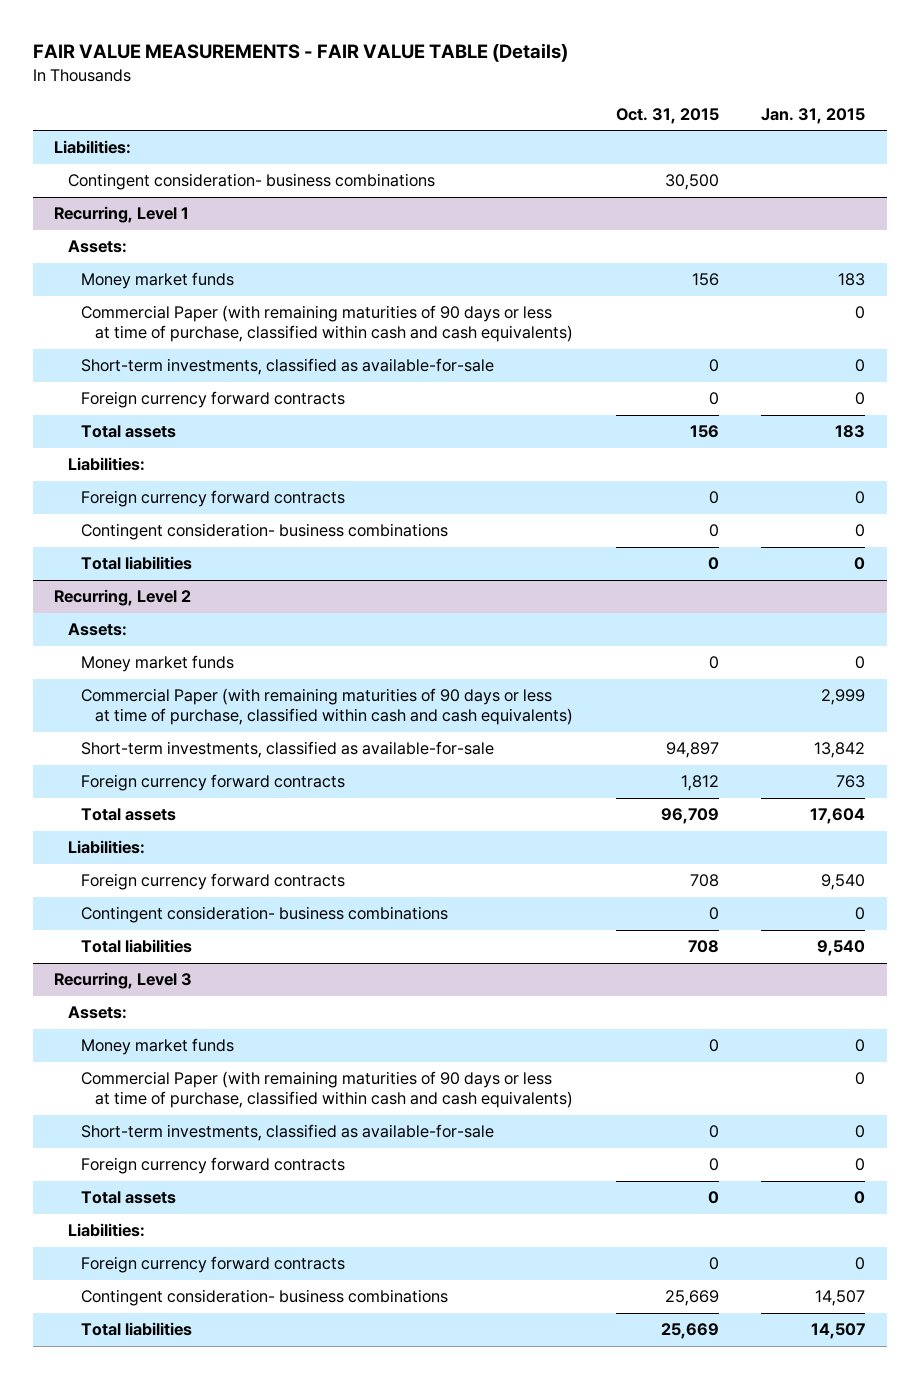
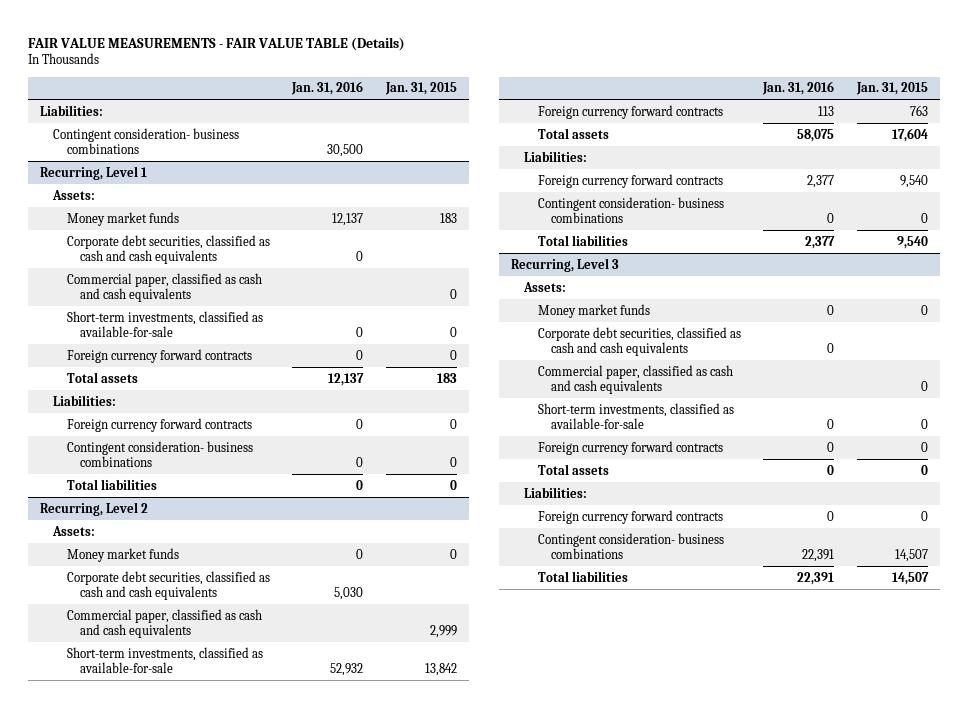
[615,107,719,124] Oct. 31, 2015 -> none
none -> [291,81,364,96] Jan. 31, 2016
none -> [66,234,270,264] Corporate debt securities, classified as cash and cash equivalents
[81,305,573,343] Commercial Paper (with remaining maturities of 90 days or less at time of purchase, classified within cash and cash equivalents) -> [66,272,262,302] Commercial paper, classified as cash and cash equivalents
none -> [66,570,270,600] Corporate debt securities, classified as cash and cash equivalents
[81,688,573,726] Commercial Paper (with remaining maturities of 90 days or less at time of purchase, classified within cash and cash equivalents) -> [66,608,262,638] Commercial paper, classified as cash and cash equivalents
none -> [537,326,741,356] Corporate debt securities, classified as cash and cash equivalents
[81,1071,573,1109] Commercial Paper (with remaining maturities of 90 days or less at time of purchase, classified within cash and cash equivalents) -> [537,364,733,394] Commercial paper, classified as cash and cash equivalents

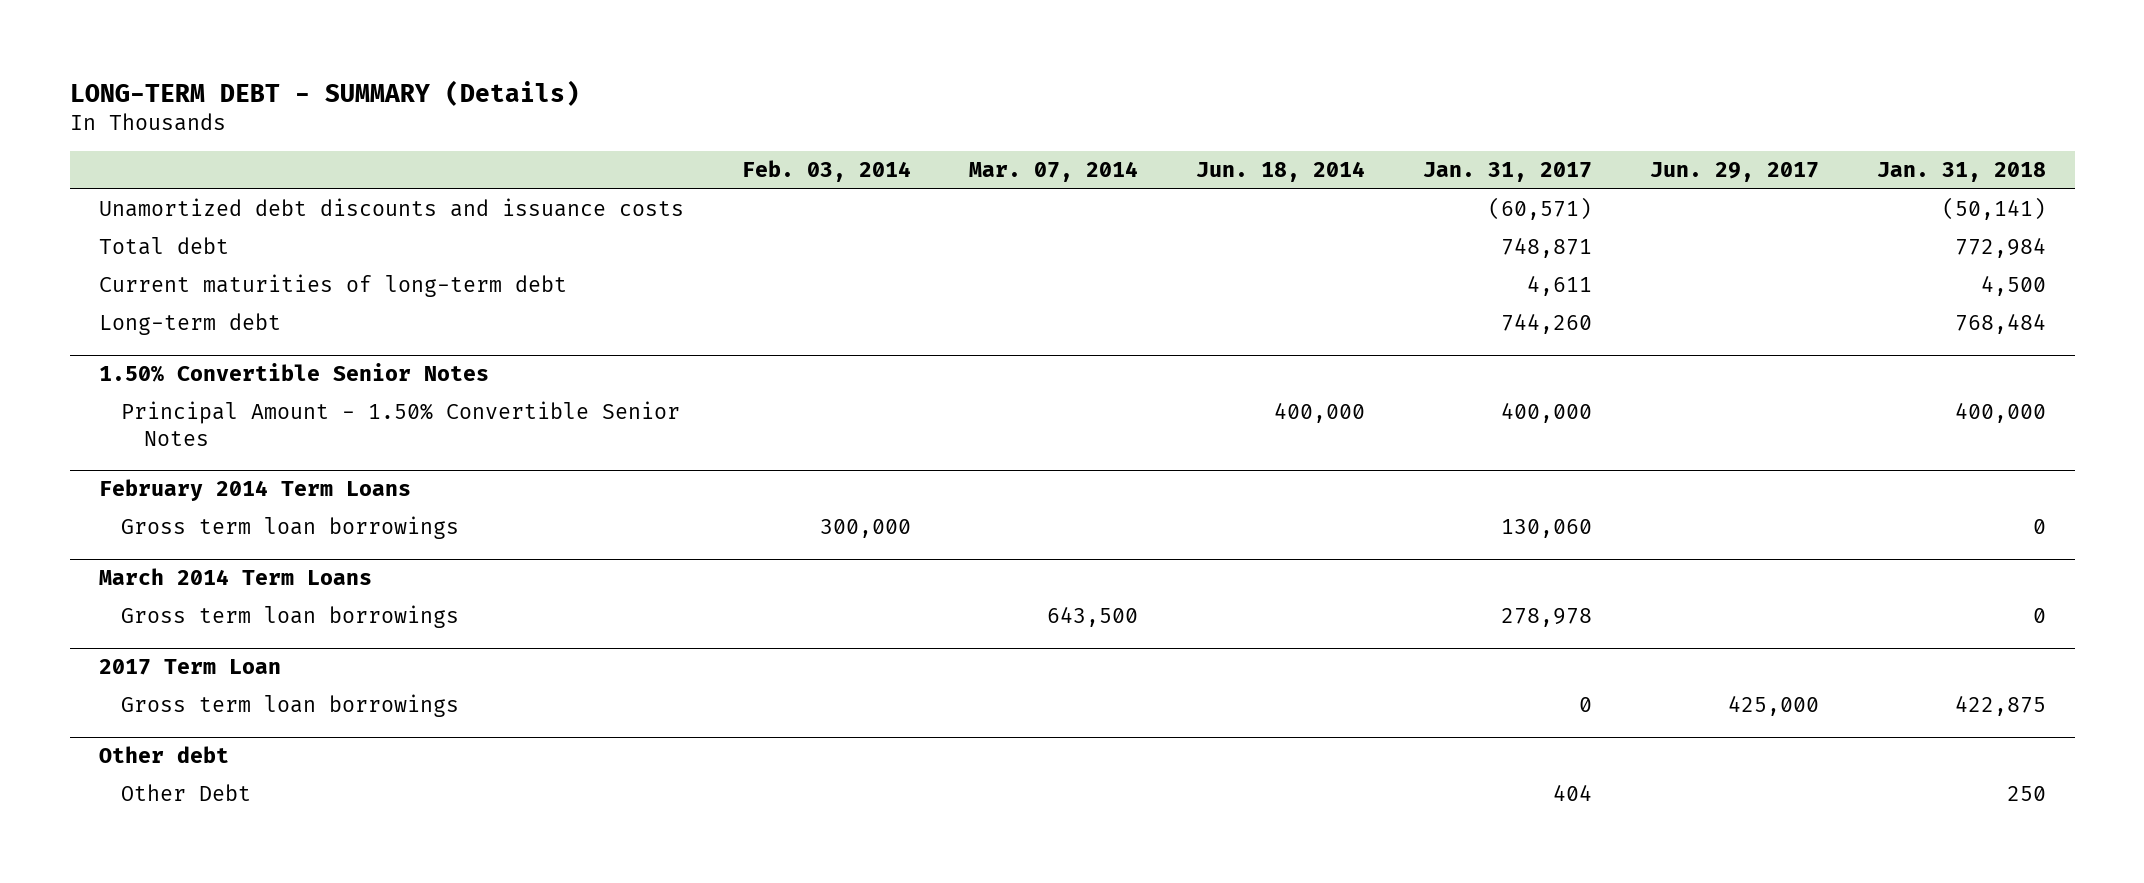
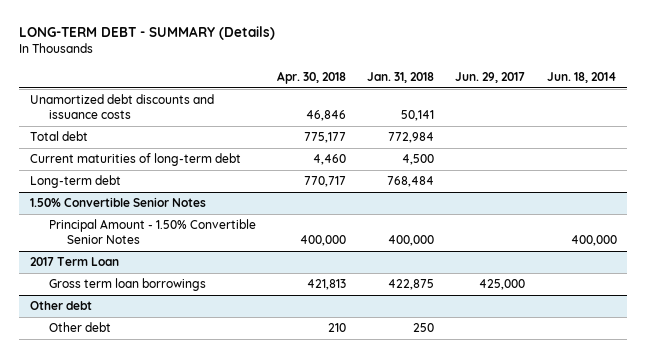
[741,159,911,182] Feb. 03, 2014 -> none
[968,160,1138,182] Mar. 07, 2014 -> none
[1422,161,1592,182] Jan. 31, 2017 -> none
none -> [276,70,346,84] Apr. 30, 2018
[1941,197,2046,221] (50,141) -> [401,110,435,122] 50,141
[98,479,411,502] February 2014 Term Loans -> none
[121,516,460,540] Gross term loan borrowings -> none
[98,568,372,586] March 2014 Term Loans -> none
[121,605,460,629] Gross term loan borrowings -> none
[121,784,252,802] Other Debt -> [48,322,111,333] Other debt

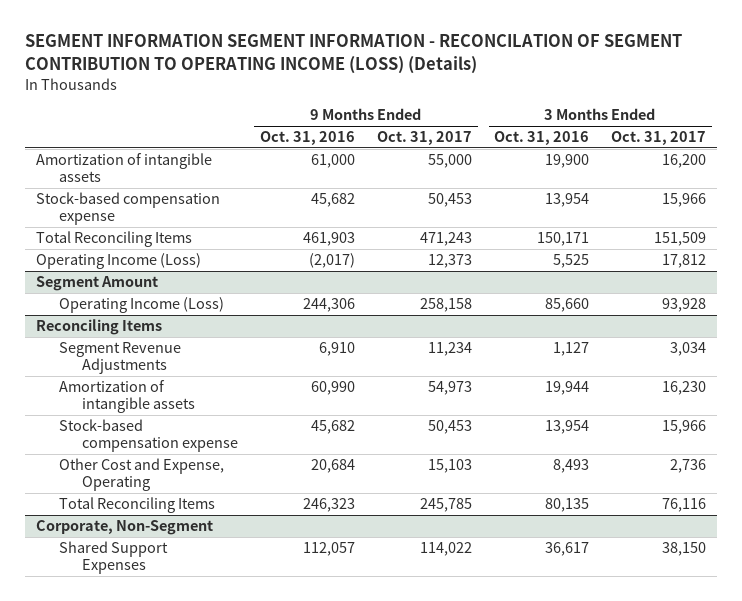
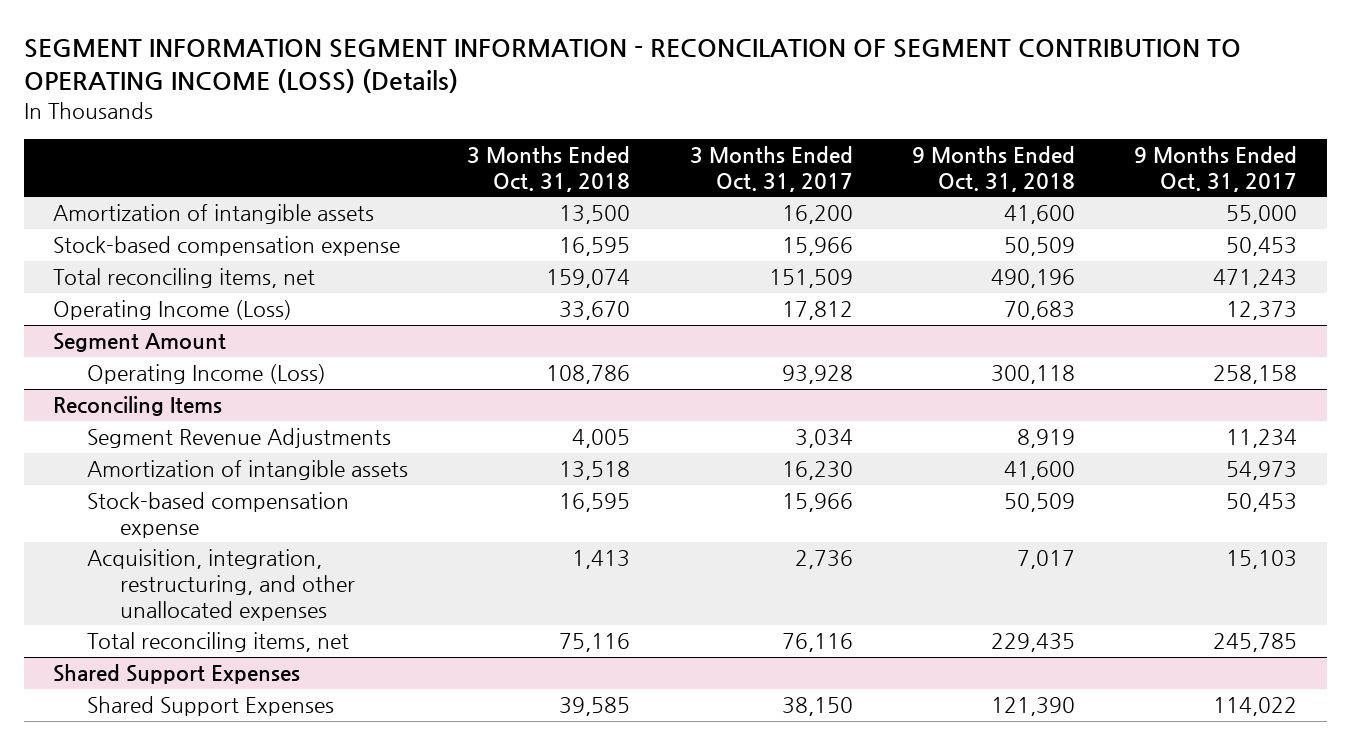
[259,131,355,146] Oct. 31, 2016 -> none
[494,131,590,146] Oct. 31, 2016 -> none
none -> [467,145,631,192] 3 Months Ended Oct. 31, 2018
none -> [912,145,1076,192] 9 Months Ended Oct. 31, 2018
[35,231,192,248] Total Reconciling Items -> [53,268,316,289] Total reconciling items, net
[58,458,224,492] Other Cost and Expense, Operating -> [86,549,356,621] Acquisition, integration, restructuring, and other unallocated expenses
[58,497,215,514] Total Reconciling Items -> [86,632,349,653] Total reconciling items, net
[35,520,213,536] Corporate, Non-Segment -> [53,664,301,685] Shared Support Expenses

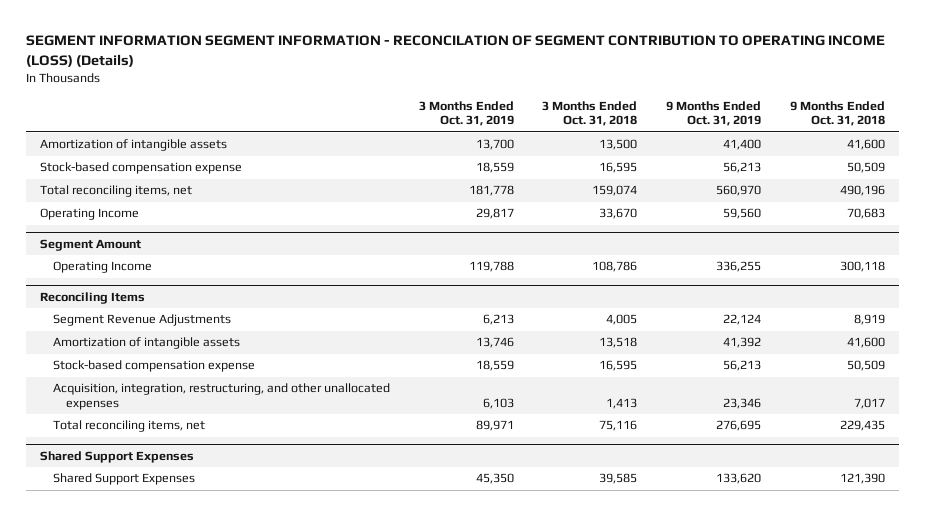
[689,145,853,192] 3 Months Ended Oct. 31, 2017 -> none
[1134,145,1298,192] 9 Months Ended Oct. 31, 2017 -> none
none -> [418,100,514,127] 3 Months Ended Oct. 31, 2019
none -> [666,100,762,127] 9 Months Ended Oct. 31, 2019
[53,300,293,321] Operating Income (Loss) -> [40,208,140,221] Operating Income
[86,364,326,385] Operating Income (Loss) -> [53,261,153,274] Operating Income

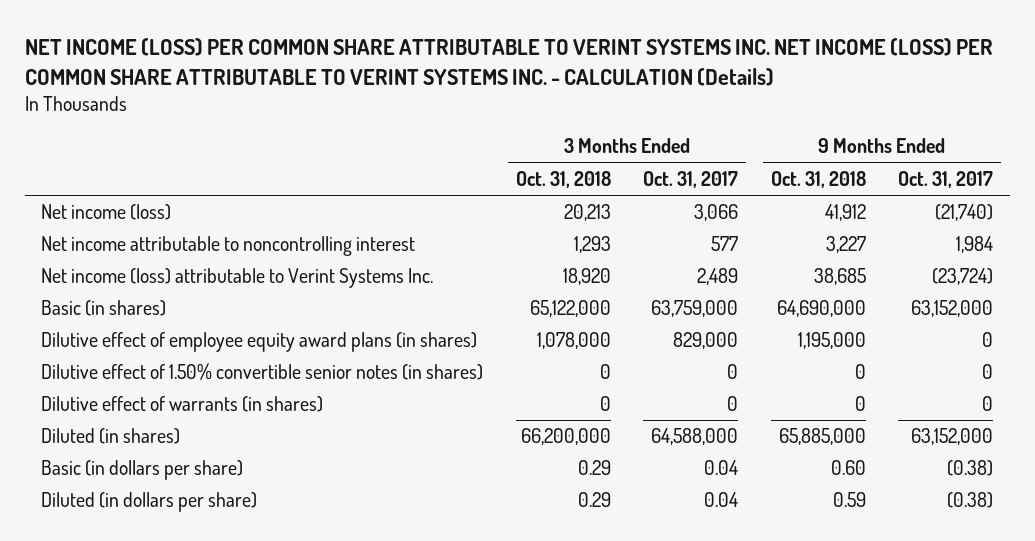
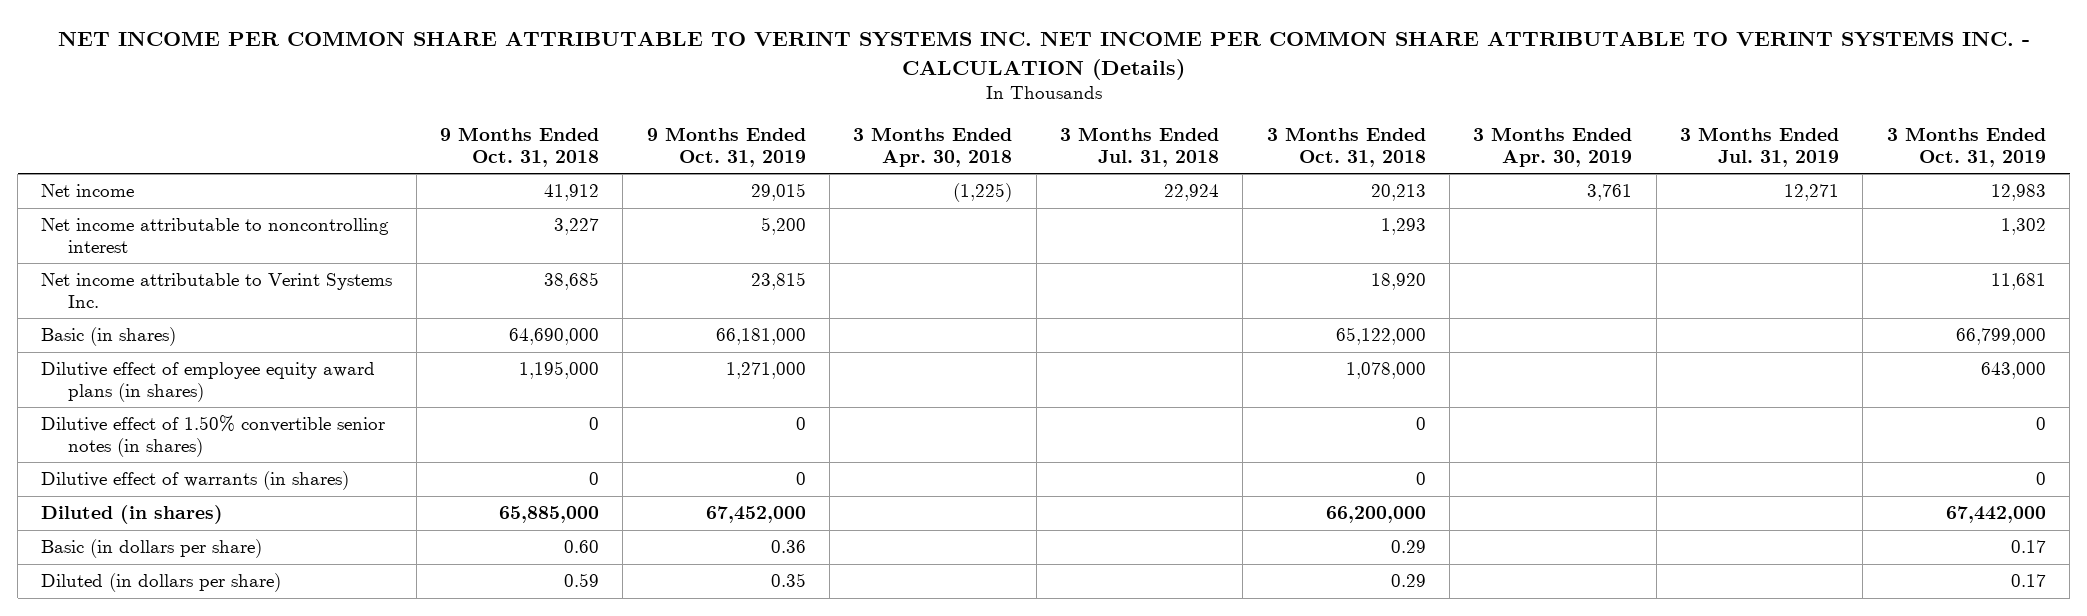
[25,38,994,86] NET INCOME (LOSS) PER COMMON SHARE ATTRIBUTABLE TO VERINT SYSTEMS INC. NET INCOME (LOSS) PER COMMON SHARE ATTRIBUTABLE TO VERINT SYSTEMS INC. - CALCULATION (Details) -> [57,31,2030,80] NET INCOME PER COMMON SHARE ATTRIBUTABLE TO VERINT SYSTEMS INC. NET INCOME PER COMMON SHARE ATTRIBUTABLE TO VERINT SYSTEMS INC. - CALCULATION (Details)
[643,170,739,188] Oct. 31, 2017 -> none
[898,170,994,188] Oct. 31, 2017 -> none
none -> [646,127,806,167] 9 Months Ended Oct. 31, 2019
none -> [853,127,1013,167] 3 Months Ended Apr. 30, 2018
none -> [1060,127,1220,167] 3 Months Ended Jul. 31, 2018
none -> [1473,127,1633,167] 3 Months Ended Apr. 30, 2019
none -> [1680,127,1840,167] 3 Months Ended Jul. 31, 2019
none -> [1886,127,2046,167] 3 Months Ended Oct. 31, 2019
[41,204,172,221] Net income (loss) -> [41,184,135,198] Net income
[41,268,434,289] Net income (loss) attributable to Verint Systems Inc. -> [41,273,393,308] Net income attributable to Verint Systems Inc.

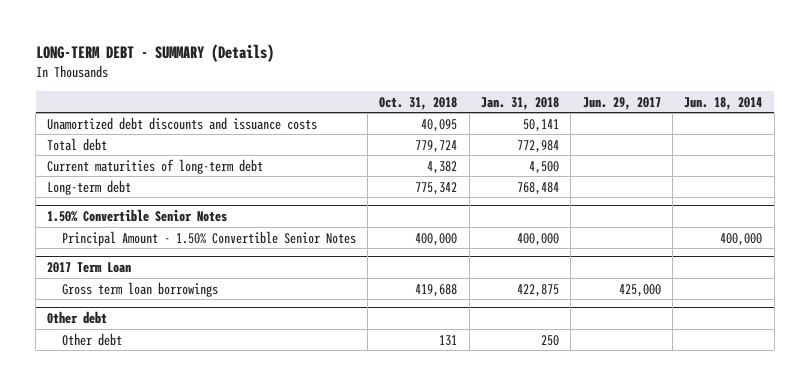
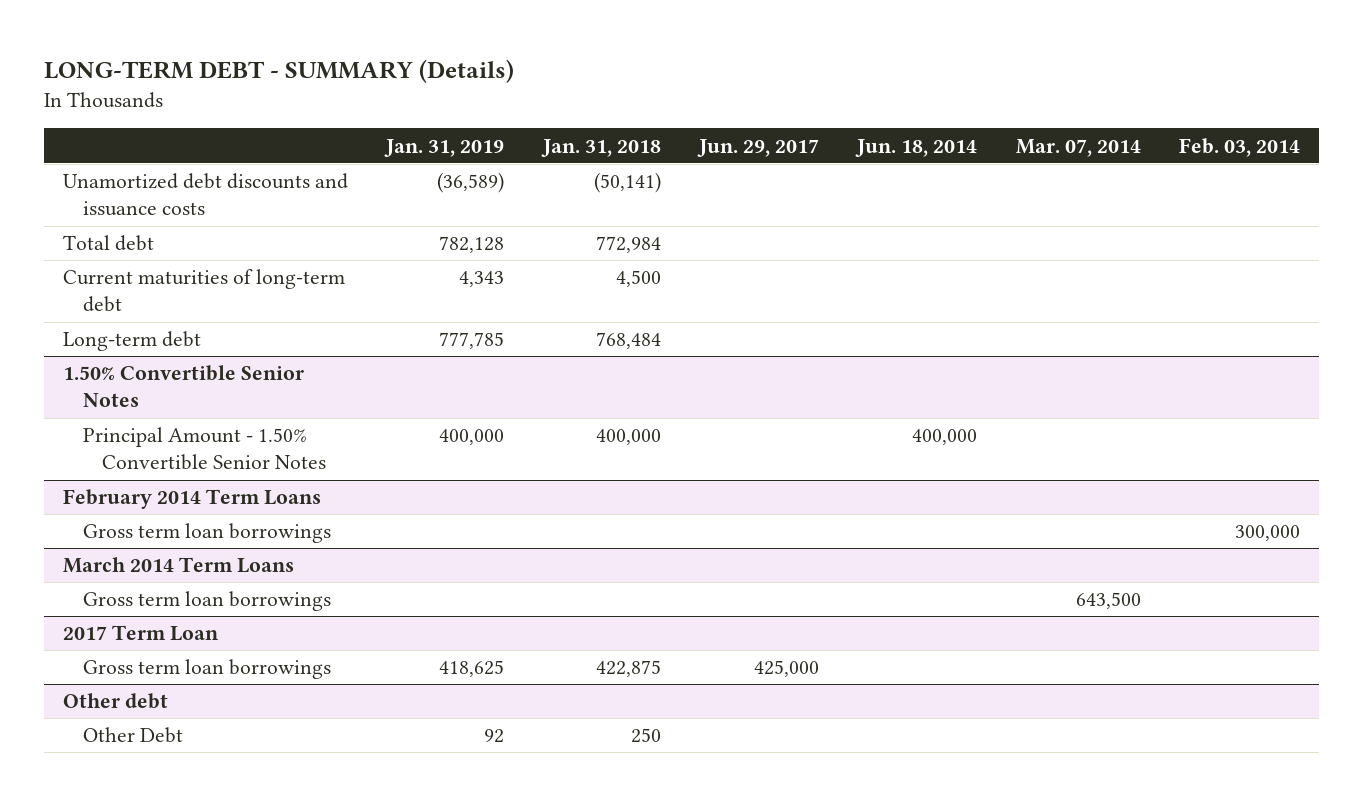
[379,96,458,110] Oct. 31, 2018 -> none
none -> [384,138,505,157] Jan. 31, 2019
none -> [1015,138,1141,157] Mar. 07, 2014
none -> [1178,137,1300,157] Feb. 03, 2014
[523,118,560,132] 50,141 -> [593,172,661,194] (50,141)
none -> [63,489,322,510] February 2014 Term Loans
none -> [82,523,331,544] Gross term loan borrowings
none -> [63,557,295,574] March 2014 Term Loans
none -> [82,591,331,612] Gross term loan borrowings
[61,332,122,346] Other debt -> [82,727,183,744] Other Debt

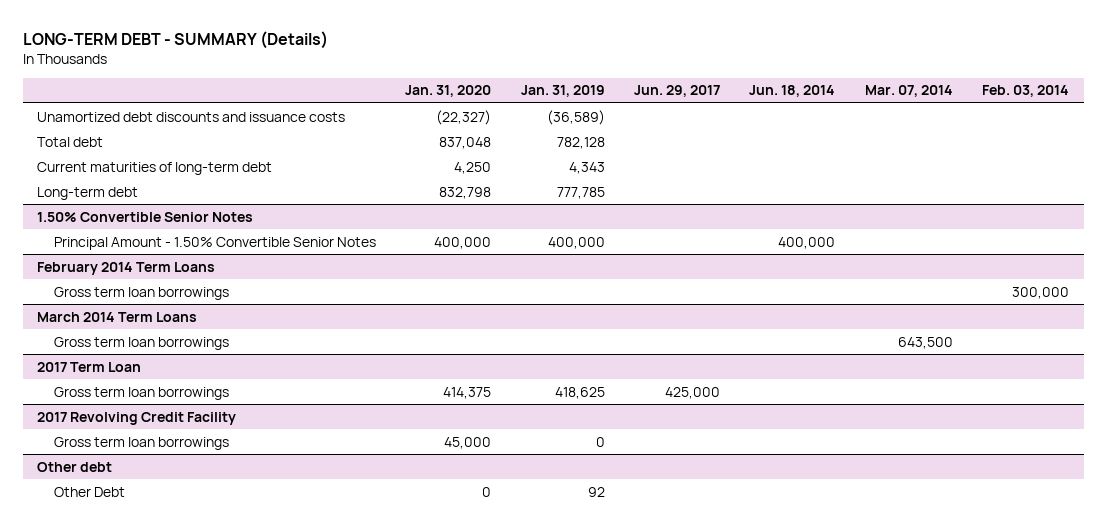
[540,138,661,157] Jan. 31, 2018 -> none
none -> [405,85,492,98] Jan. 31, 2020
none -> [37,411,237,425] 2017 Revolving Credit Facility
none -> [53,436,229,450] Gross term loan borrowings

